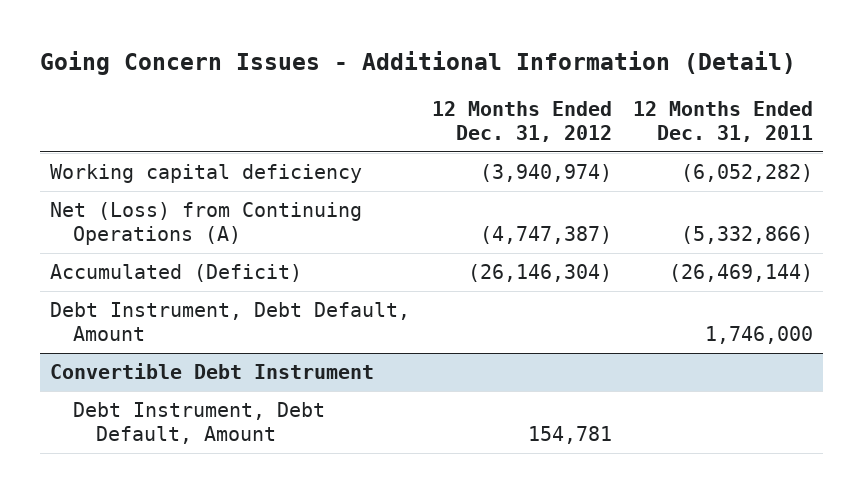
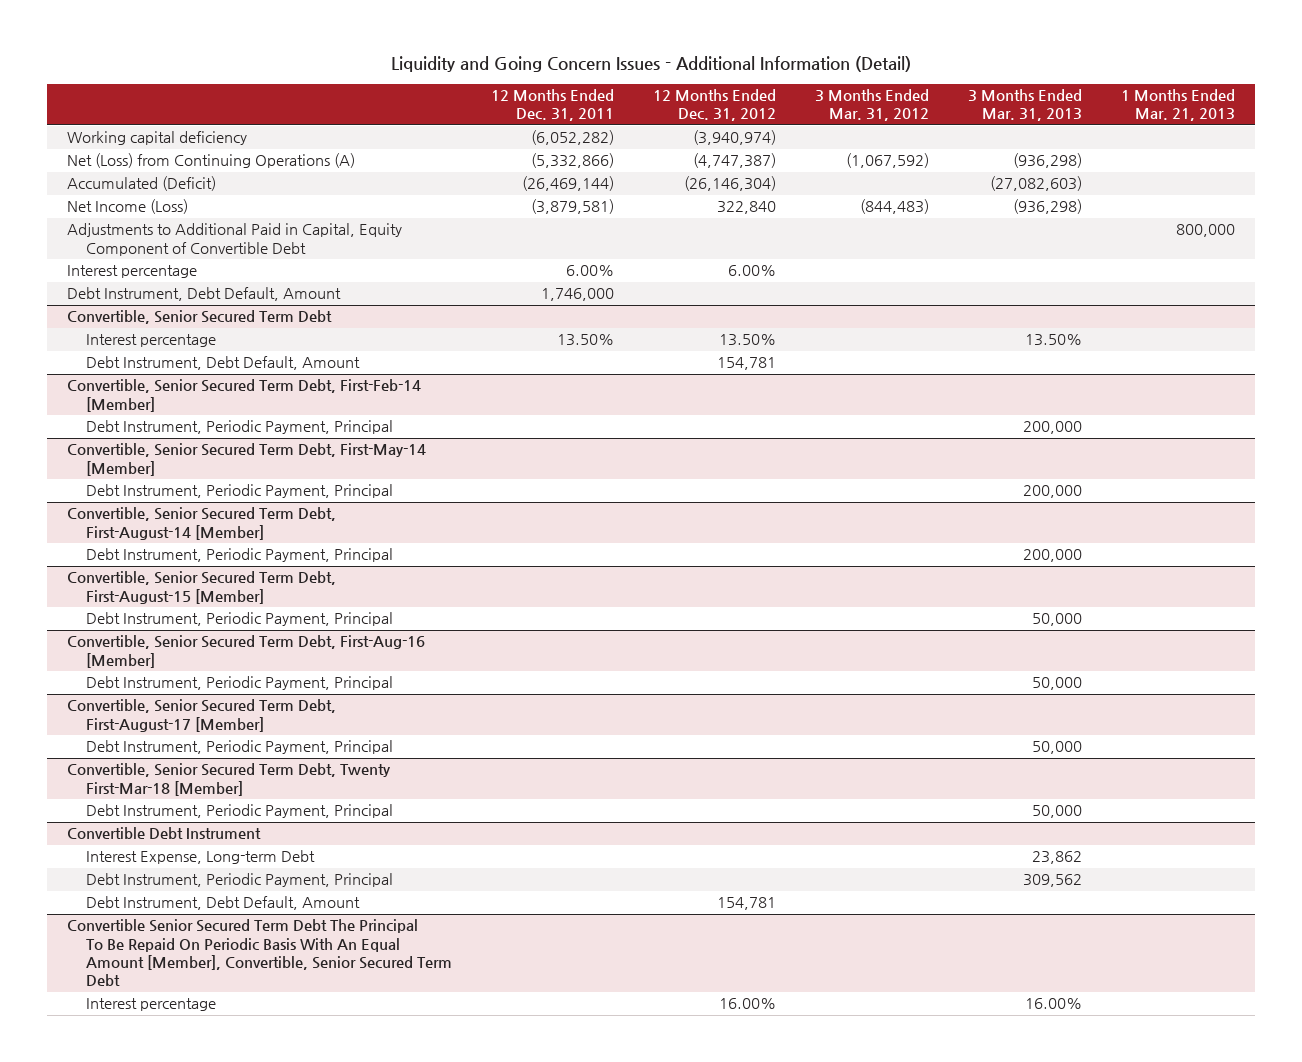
[39,51,796,76] Going Concern Issues - Additional Information (Detail) -> [391,56,912,73] Liquidity and Going Concern Issues - Additional Information (Detail)
none -> [815,89,930,122] 3 Months Ended Mar. 31, 2012
none -> [968,89,1083,122] 3 Months Ended Mar. 31, 2013
none -> [1121,89,1236,122] 1 Months Ended Mar. 21, 2013
none -> [66,199,188,215] Net Income (Loss)
none -> [66,223,402,256] Adjustments to Additional Paid in Capital, Equity Component of Convertible Debt
none -> [66,265,197,279] Interest percentage
none -> [66,310,332,325] Convertible, Senior Secured Term Debt
none -> [85,334,216,348] Interest percentage
none -> [85,356,360,371] Debt Instrument, Debt Default, Amount
none -> [66,379,421,412] Convertible, Senior Secured Term Debt, First-Feb-14 [Member]
none -> [85,420,393,435] Debt Instrument, Periodic Payment, Principal
none -> [66,443,426,476] Convertible, Senior Secured Term Debt, First-May-14 [Member]
none -> [85,484,393,499] Debt Instrument, Periodic Payment, Principal
none -> [66,507,336,540] Convertible, Senior Secured Term Debt, First-August-14 [Member]
none -> [85,548,393,563] Debt Instrument, Periodic Payment, Principal
none -> [66,571,336,604] Convertible, Senior Secured Term Debt, First-August-15 [Member]
none -> [85,612,393,627] Debt Instrument, Periodic Payment, Principal
none -> [66,635,425,668] Convertible, Senior Secured Term Debt, First-Aug-16 [Member]
none -> [85,676,393,691] Debt Instrument, Periodic Payment, Principal
none -> [66,699,336,732] Convertible, Senior Secured Term Debt, First-August-17 [Member]
none -> [85,740,393,755] Debt Instrument, Periodic Payment, Principal
none -> [66,763,391,796] Convertible, Senior Secured Term Debt, Twenty First-Mar-18 [Member]
none -> [85,804,393,819] Debt Instrument, Periodic Payment, Principal
none -> [85,850,315,865] Interest Expense, Long-term Debt
none -> [85,873,393,888] Debt Instrument, Periodic Payment, Principal
none -> [66,919,452,987] Convertible Senior Secured Term Debt The Principal To Be Repaid On Periodic Basis With An Equal Amount [Member], Convertible, Senior Secured Term Debt
none -> [85,998,216,1012] Interest percentage

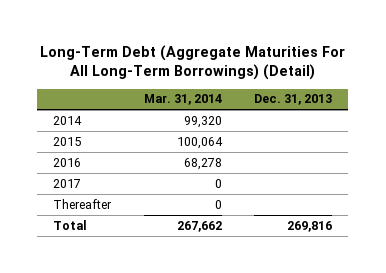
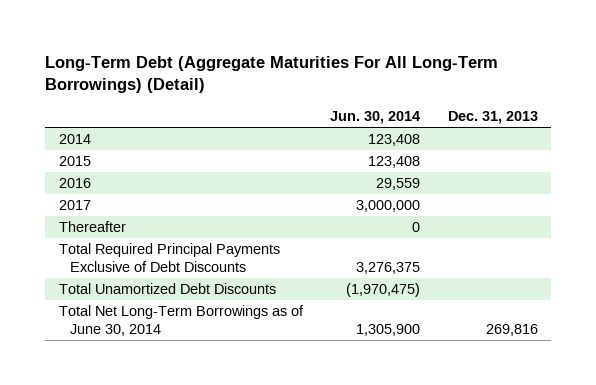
[143,94,222,106] Mar. 31, 2014 -> none
none -> [330,111,421,125] Jun. 30, 2014
none -> [58,243,280,273] Total Required Principal Payments Exclusive of Debt Discounts
none -> [58,283,276,295] Total Unamortized Debt Discounts
[53,219,88,230] Total -> [58,305,304,337] Total Net Long-Term Borrowings as of June 30, 2014

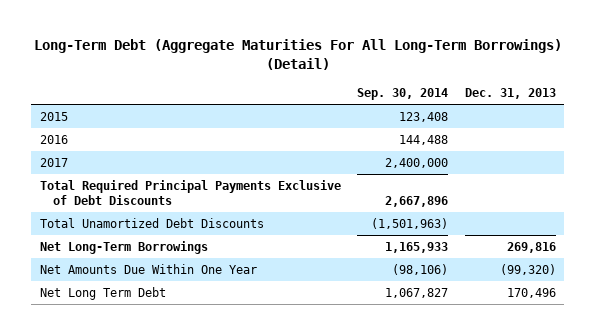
[330,111,421,125] Jun. 30, 2014 -> none
none -> [357,88,449,101] Sep. 30, 2014
[58,134,91,145] 2014 -> none
[58,221,126,233] Thereafter -> none
[58,305,304,337] Total Net Long-Term Borrowings as of June 30, 2014 -> [39,240,208,254] Net Long-Term Borrowings
none -> [39,263,257,274] Net Amounts Due Within One Year
none -> [39,286,166,300] Net Long Term Debt

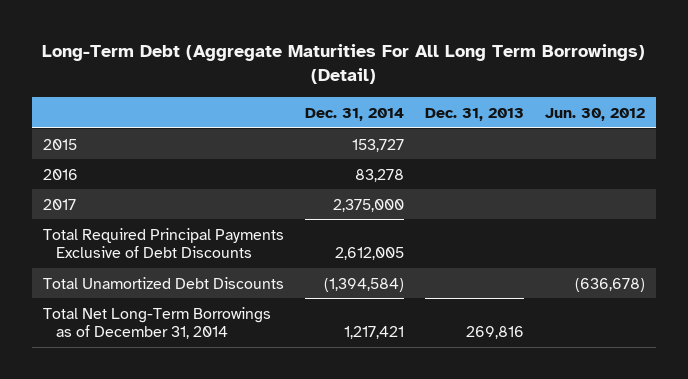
[33,39,562,71] Long-Term Debt (Aggregate Maturities For All Long-Term Borrowings) (Detail) -> [42,43,646,85] Long-Term Debt (Aggregate Maturities For All Long Term Borrowings) (Detail)
[357,88,449,101] Sep. 30, 2014 -> none
none -> [305,107,405,121] Dec. 31, 2014
none -> [545,107,646,121] Jun. 30, 2012
[39,263,257,274] Net Amounts Due Within One Year -> none
[39,286,166,300] Net Long Term Debt -> none
[39,240,208,254] Net Long-Term Borrowings -> [42,306,271,340] Total Net Long-Term Borrowings as of December 31, 2014

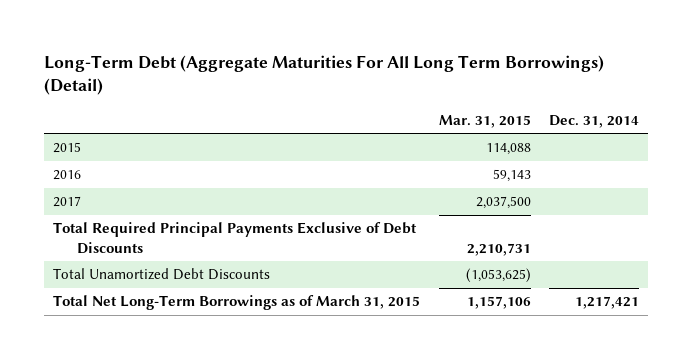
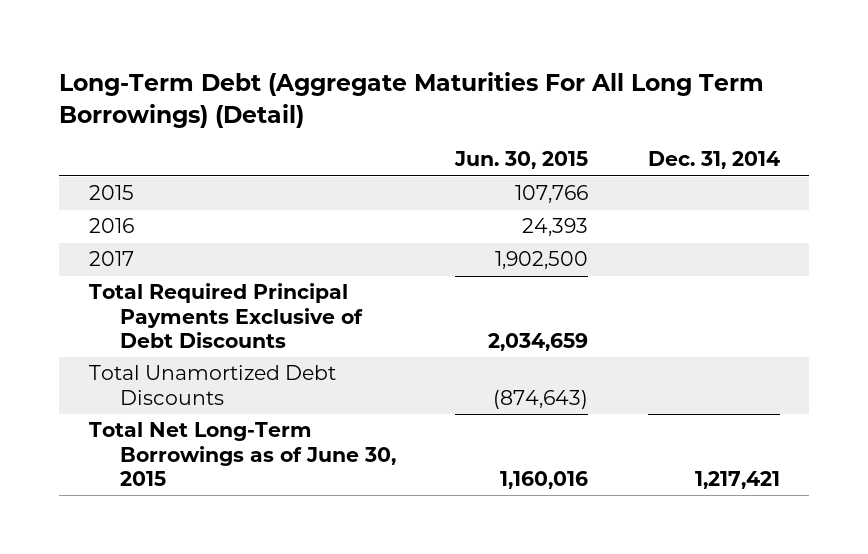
[438,114,531,128] Mar. 31, 2015 -> none
none -> [454,151,589,170] Jun. 30, 2015
[53,295,421,311] Total Net Long-Term Borrowings as of March 31, 2015 -> [88,422,397,486] Total Net Long-Term Borrowings as of June 30, 2015

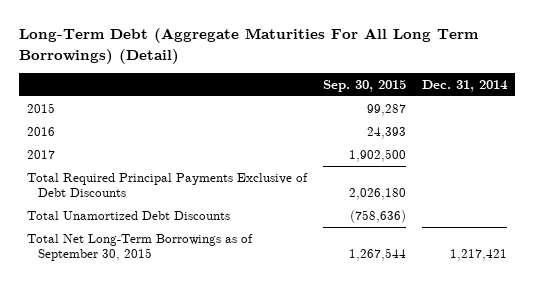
[454,151,589,170] Jun. 30, 2015 -> none
none -> [323,79,407,92] Sep. 30, 2015
[88,422,397,486] Total Net Long-Term Borrowings as of June 30, 2015 -> [27,233,254,261] Total Net Long-Term Borrowings as of September 30, 2015

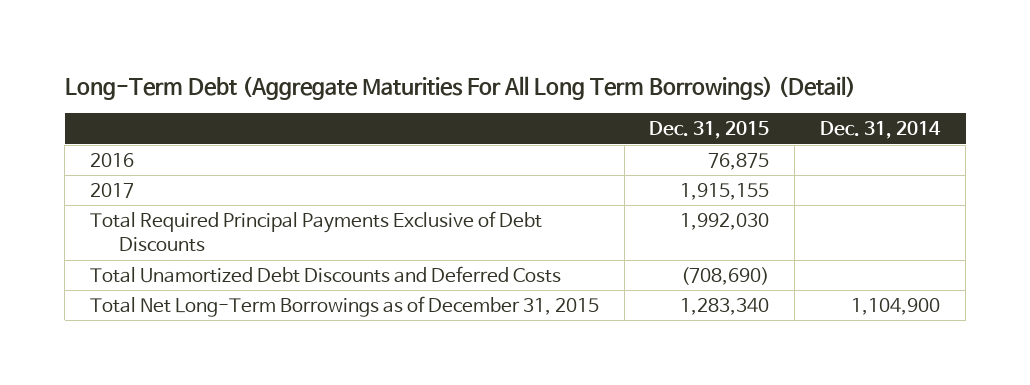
[323,79,407,92] Sep. 30, 2015 -> none
none -> [649,121,770,140] Dec. 31, 2015
[27,102,56,113] 2015 -> none
[27,210,231,220] Total Unamortized Debt Discounts -> [89,266,561,284] Total Unamortized Debt Discounts and Deferred Costs
[27,233,254,261] Total Net Long-Term Borrowings as of September 30, 2015 -> [89,296,599,318] Total Net Long-Term Borrowings as of December 31, 2015
[450,248,508,261] 1,217,421 -> [851,298,941,316] 1,104,900

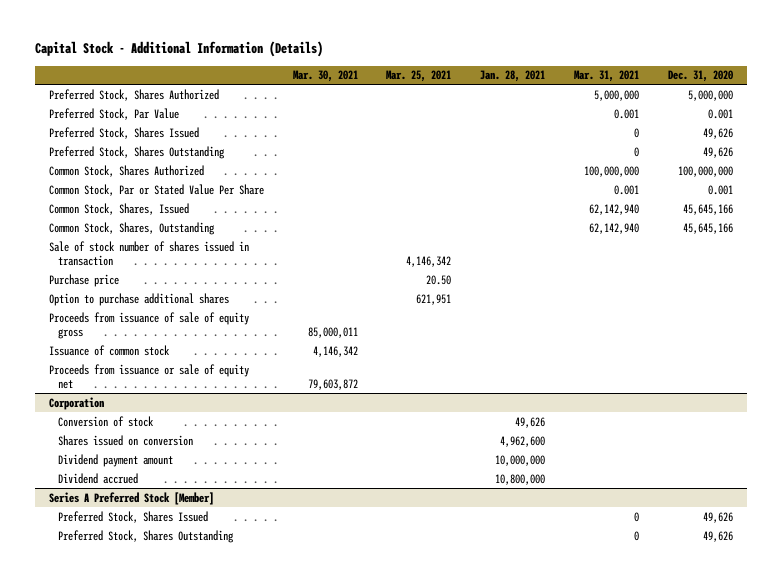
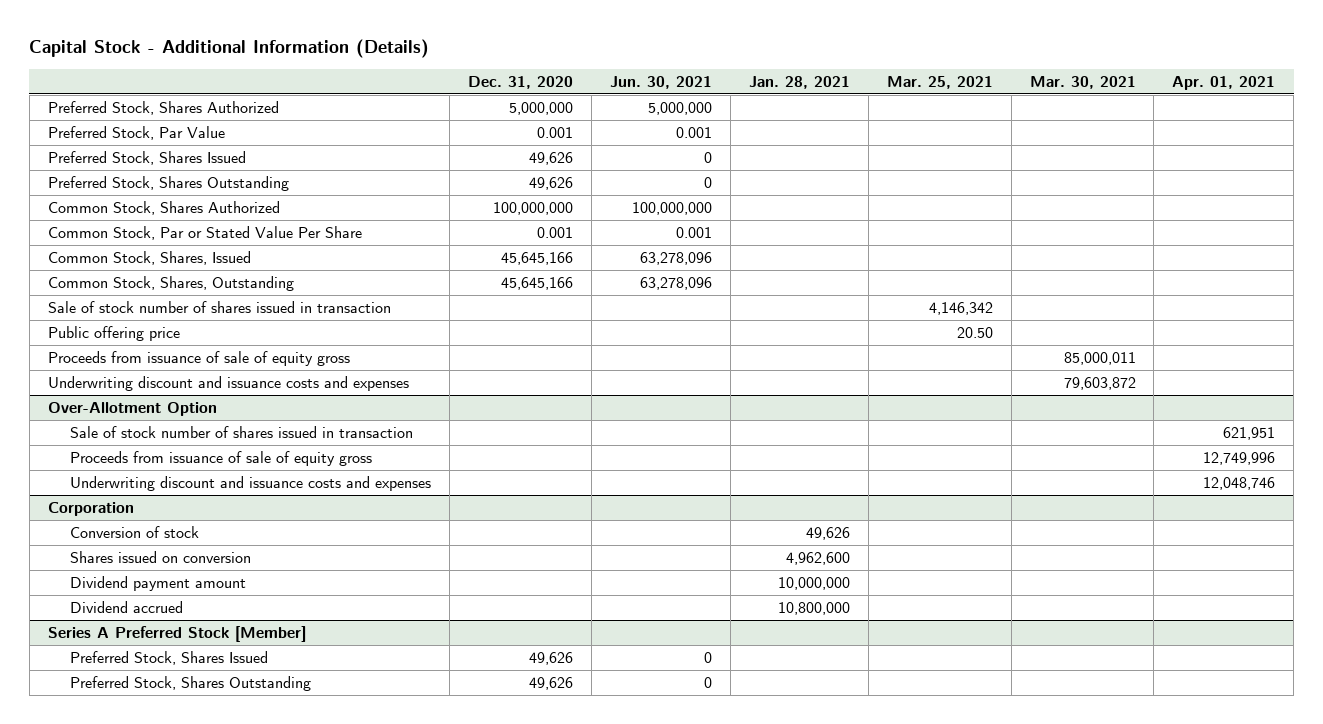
[573,70,639,83] Mar. 31, 2021 -> none
none -> [609,75,712,89] Jun. 30, 2021
none -> [1172,75,1276,90] Apr. 01, 2021
[48,292,229,306] Option to purchase additional shares -> none
[48,273,119,287] Purchase price -> [47,325,180,341] Public offering price
[48,344,170,356] Issuance of common stock -> none
[48,363,249,389] Proceeds from issuance or sale of equity net -> [47,375,409,391] Underwriting discount and issuance costs and expenses
none -> [47,401,217,416] Over-Allotment Option
none -> [69,425,413,438] Sale of stock number of shares issued in transaction
none -> [69,450,372,466] Proceeds from issuance of sale of equity gross
none -> [69,475,431,491] Underwriting discount and issuance costs and expenses

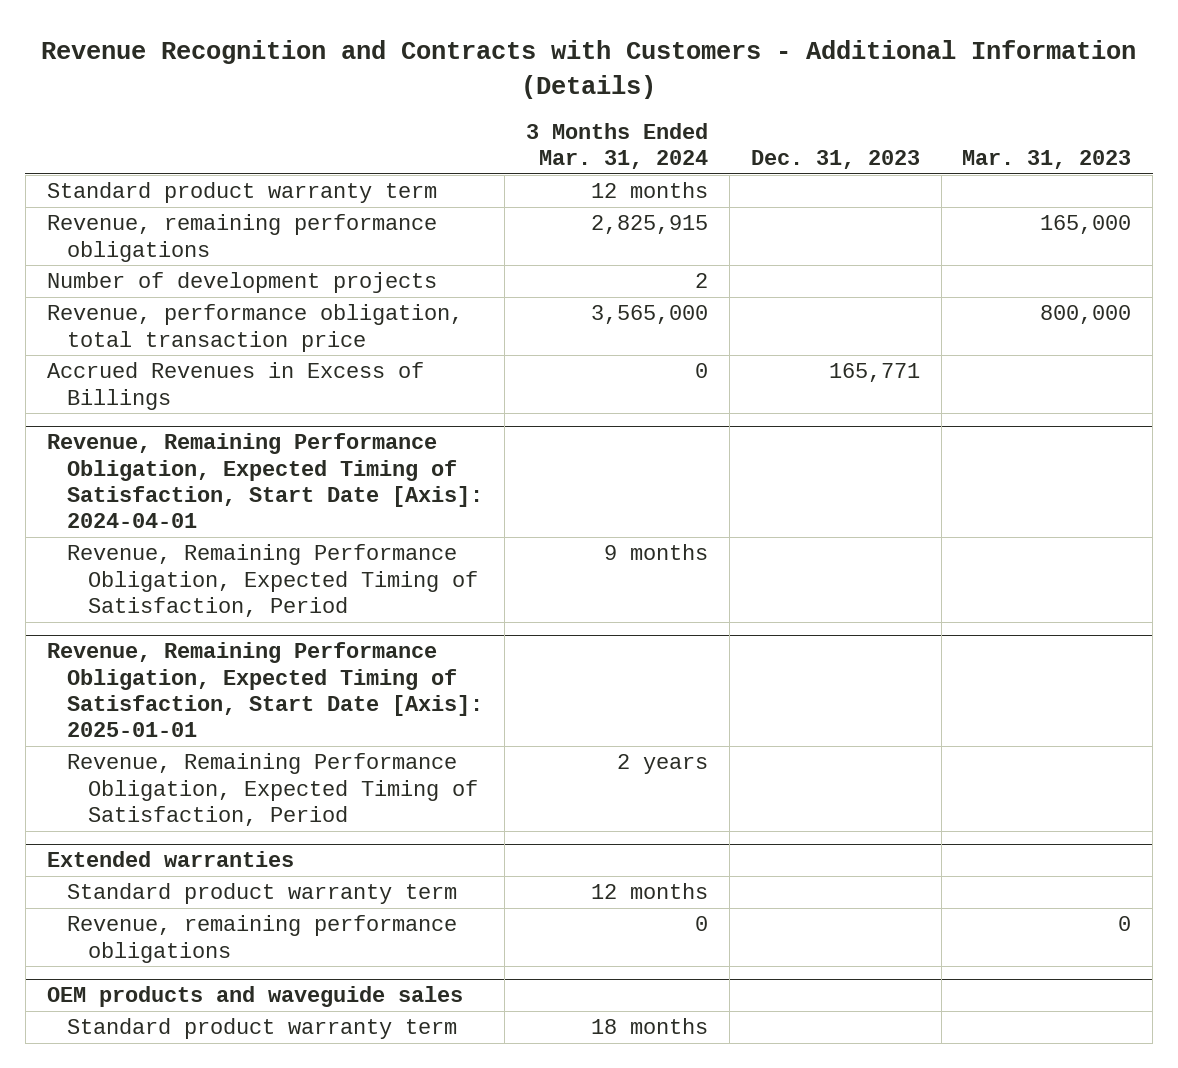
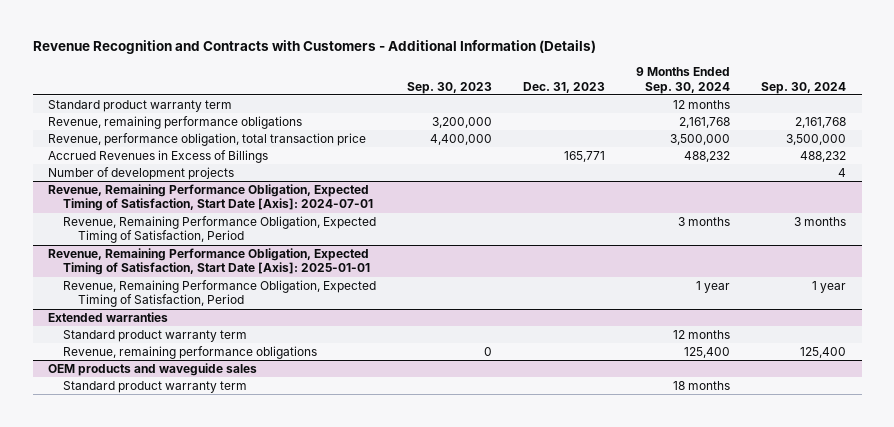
[526,122,709,170] 3 Months Ended Mar. 31, 2024 -> none
[962,150,1132,170] Mar. 31, 2023 -> none
none -> [407,81,493,94] Sep. 30, 2023
none -> [636,67,731,94] 9 Months Ended Sep. 30, 2024
none -> [761,81,847,94] Sep. 30, 2024
[46,433,484,529] Revenue, Remaining Performance Obligation, Expected Timing of Satisfaction, Start Date [Axis]: 2024-04-01 -> none
[67,544,479,617] Revenue, Remaining Performance Obligation, Expected Timing of Satisfaction, Period -> none
[46,272,437,294] Number of development projects -> [48,167,235,181] Number of development projects
none -> [48,184,374,212] Revenue, Remaining Performance Obligation, Expected Timing of Satisfaction, Start Date [Axis]: 2024-07-01
none -> [63,216,377,244] Revenue, Remaining Performance Obligation, Expected Timing of Satisfaction, Period

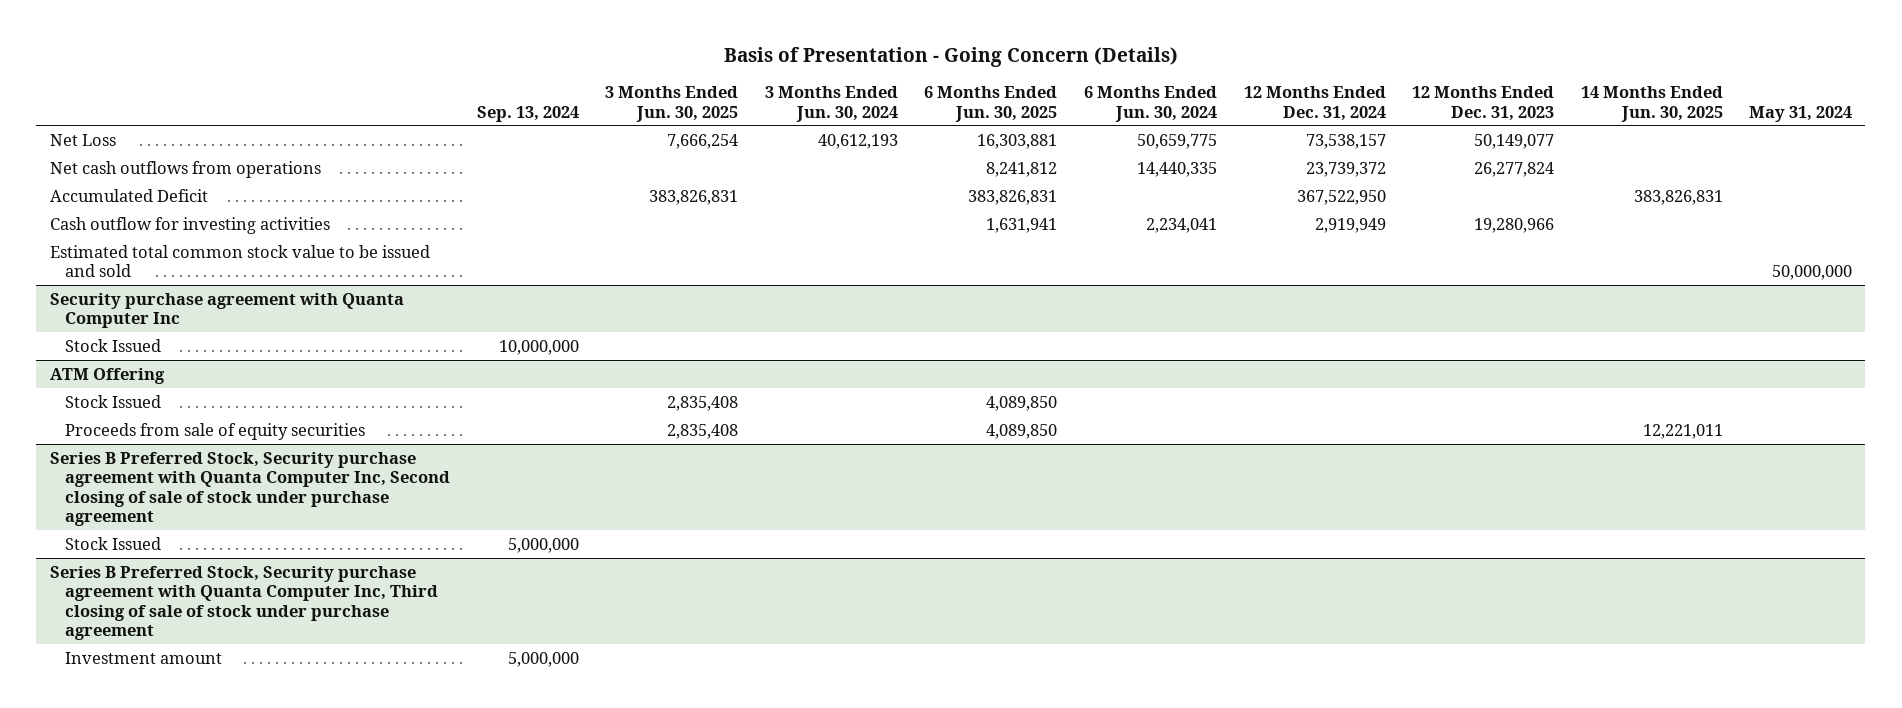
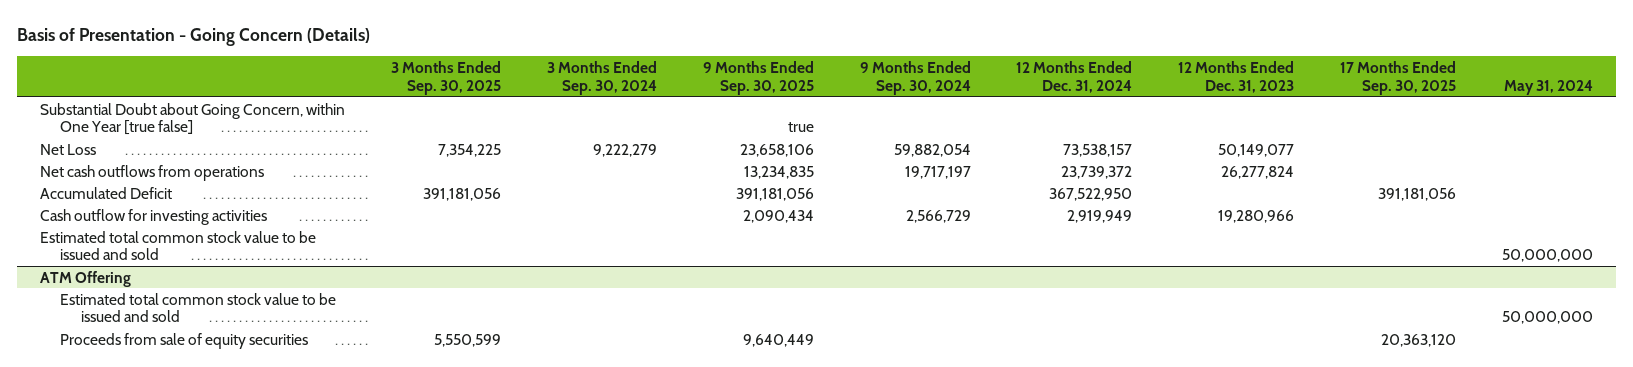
[476,105,579,122] Sep. 13, 2024 -> none
[605,86,739,122] 3 Months Ended Jun. 30, 2025 -> none
[764,86,898,122] 3 Months Ended Jun. 30, 2024 -> none
[924,86,1058,122] 6 Months Ended Jun. 30, 2025 -> none
[1083,86,1217,122] 6 Months Ended Jun. 30, 2024 -> none
[1580,86,1723,122] 14 Months Ended Jun. 30, 2025 -> none
none -> [391,61,502,95] 3 Months Ended Sep. 30, 2025
none -> [546,61,657,95] 3 Months Ended Sep. 30, 2024
none -> [702,61,814,95] 9 Months Ended Sep. 30, 2025
none -> [859,61,971,95] 9 Months Ended Sep. 30, 2024
none -> [1340,61,1457,95] 17 Months Ended Sep. 30, 2025
none -> [40,102,346,136] Substantial Doubt about Going Concern, within One Year [true false]
[49,292,404,329] Security purchase agreement with Quanta Computer Inc -> none
[65,338,162,352] Stock Issued -> none
[65,394,162,408] Stock Issued -> none
none -> [60,292,337,323] Estimated total common stock value to be issued and sold
[49,451,451,526] Series B Preferred Stock, Security purchase agreement with Quanta Computer Inc, Second closing of sale of stock under purchase agreement -> none
[65,536,162,550] Stock Issued -> none
[49,565,439,640] Series B Preferred Stock, Security purchase agreement with Quanta Computer Inc, Third closing of sale of stock under purchase agreement -> none
[65,651,223,664] Investment amount -> none

